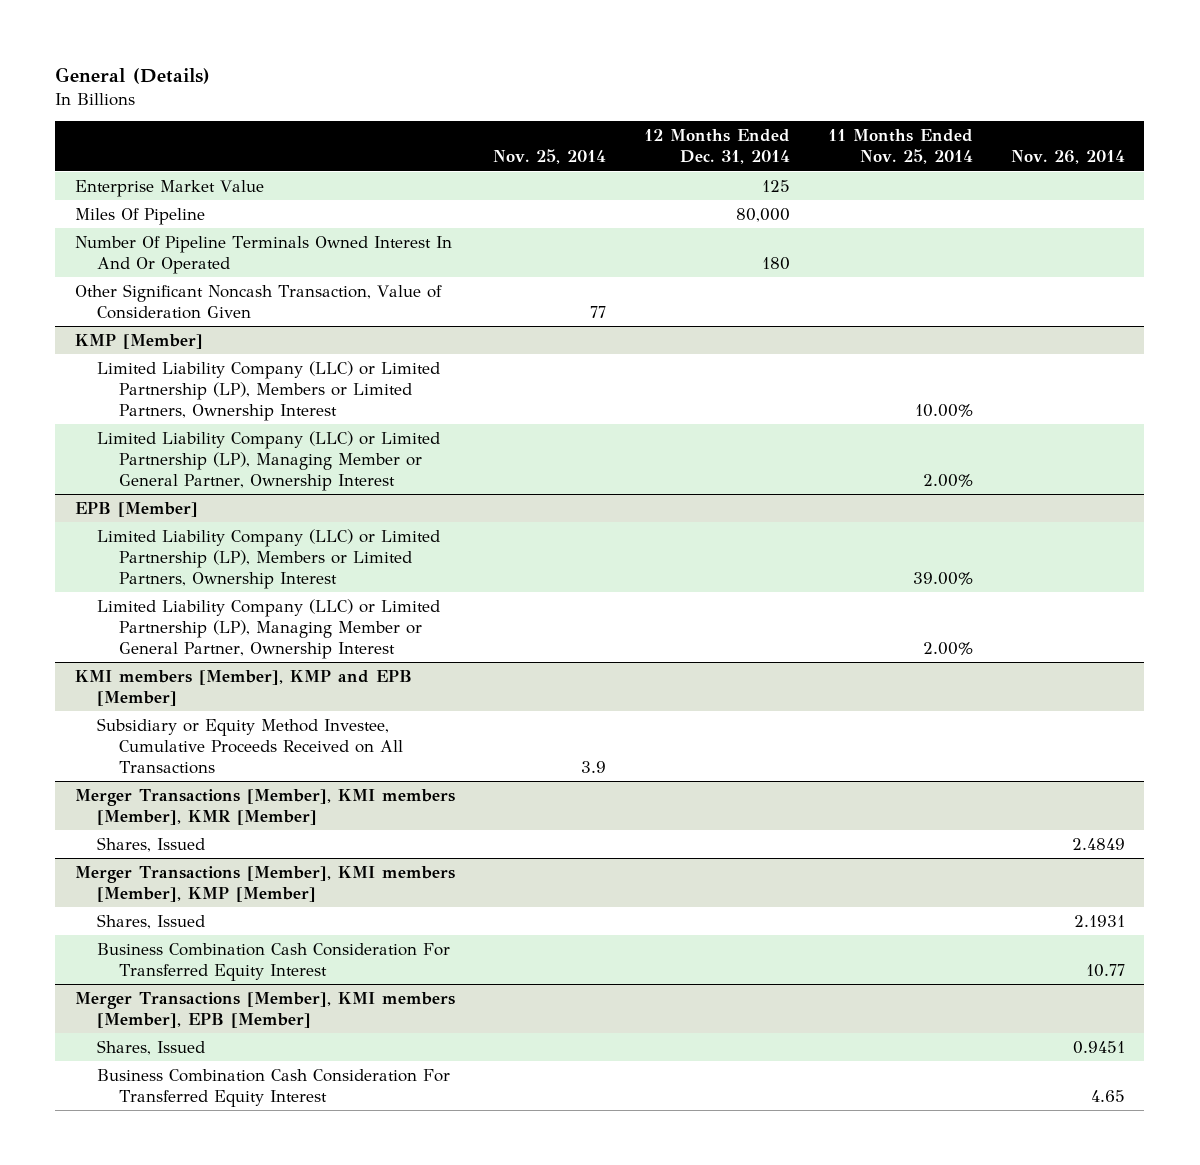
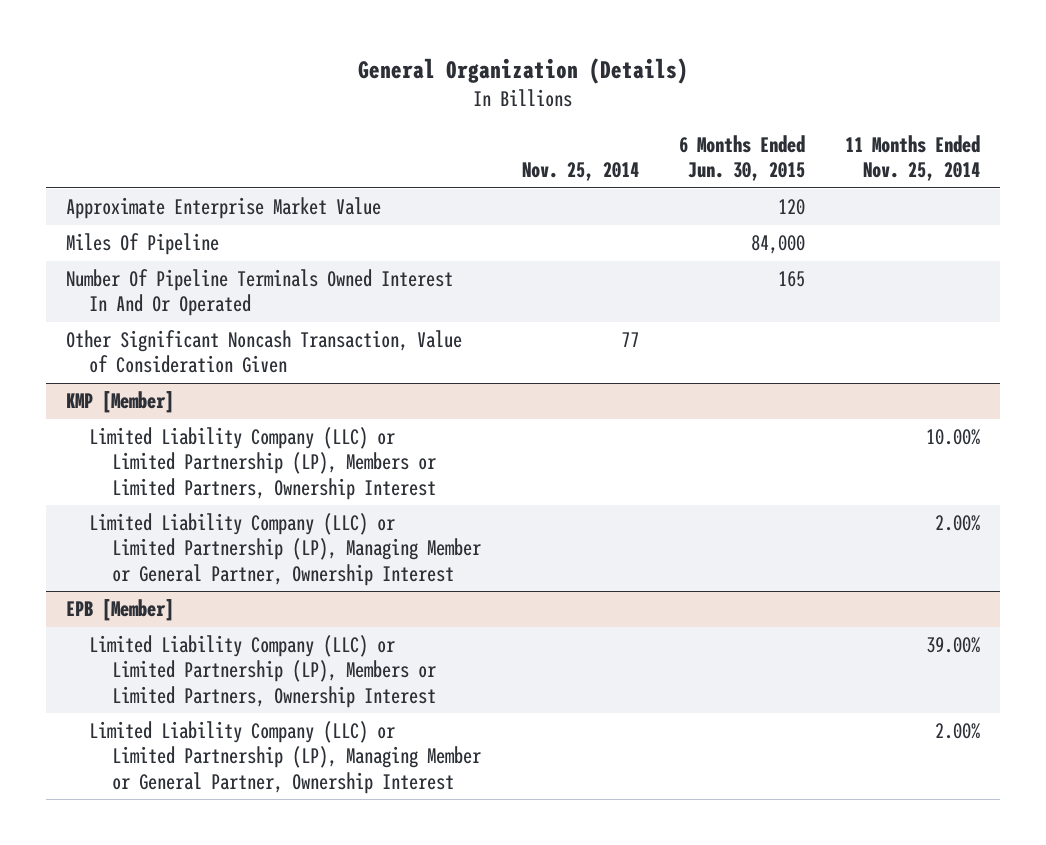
[55,66,211,84] General (Details) -> [357,57,688,84] General Organization (Details)
[643,129,790,165] 12 Months Ended Dec. 31, 2014 -> none
[1011,150,1126,165] Nov. 26, 2014 -> none
none -> [678,134,805,182] 6 Months Ended Jun. 30, 2015
[74,180,264,198] Enterprise Market Value -> [65,197,381,220] Approximate Enterprise Market Value
[74,670,412,706] KMI members [Member], KMP and EPB [Member] -> none
[96,718,404,774] Subsidiary or Equity Method Investee, Cumulative Proceeds Received on All Transactions -> none
[74,789,455,825] Merger Transactions [Member], KMI members [Member], KMR [Member] -> none
[96,837,205,853] Shares, Issued -> none
[74,866,455,902] Merger Transactions [Member], KMI members [Member], KMP [Member] -> none
[96,914,205,930] Shares, Issued -> none
[96,943,450,981] Business Combination Cash Consideration For Transferred Equity Interest -> none
[74,992,455,1028] Merger Transactions [Member], KMI members [Member], EPB [Member] -> none
[96,1040,205,1056] Shares, Issued -> none
[96,1069,450,1107] Business Combination Cash Consideration For Transferred Equity Interest -> none

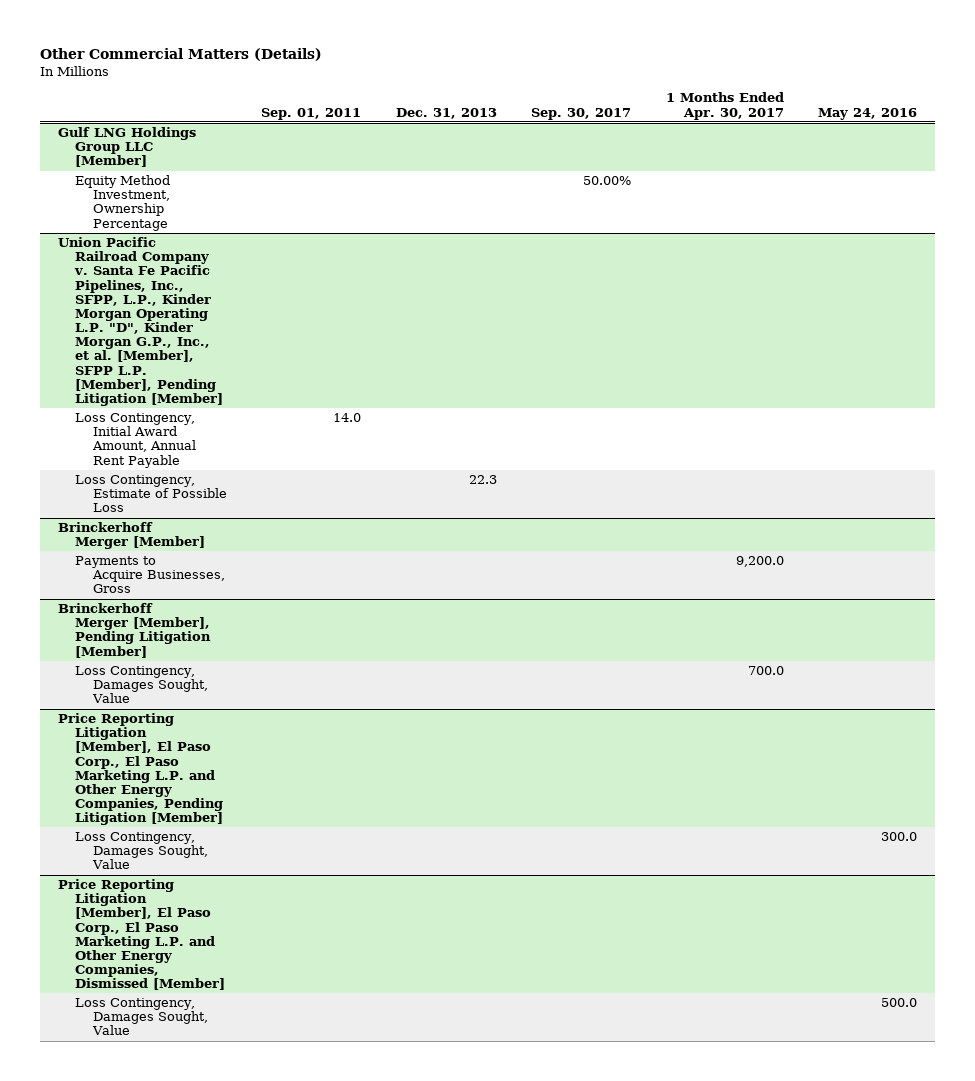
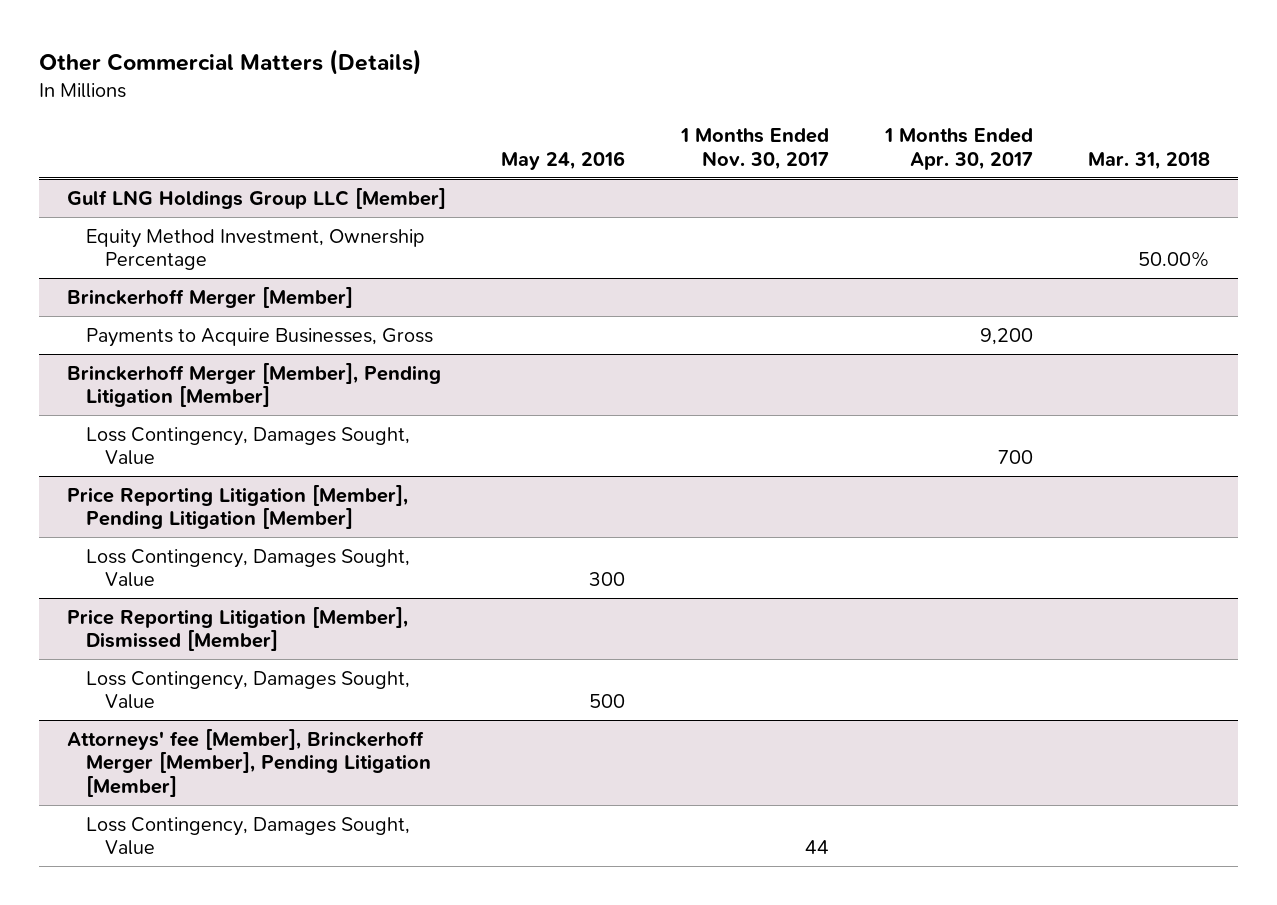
[261,107,362,120] Sep. 01, 2011 -> none
[395,107,497,119] Dec. 31, 2013 -> none
[531,107,632,120] Sep. 30, 2017 -> none
none -> [679,128,829,170] 1 Months Ended Nov. 30, 2017
none -> [1088,151,1211,170] Mar. 31, 2018
[57,237,224,407] Union Pacific Railroad Company v. Santa Fe Pacific Pipelines, Inc., SFPP, L.P., Kinder Morgan Operating L.P. "D", Kinder Morgan G.P., Inc., et al. [Member], SFPP L.P. [Member], Pending Litigation [Member] -> none
[75,413,196,468] Loss Contingency, Initial Award Amount, Annual Rent Payable -> none
[75,475,227,513] Loss Contingency, Estimate of Possible Loss -> none
[735,556,784,568] 9,200.0 -> [979,327,1033,345] 9,200
[747,666,784,676] 700.0 -> [997,450,1033,465] 700
[57,713,224,826] Price Reporting Litigation [Member], El Paso Corp., El Paso Marketing L.P. and Other Energy Companies, Pending Litigation [Member] -> [66,484,408,530] Price Reporting Litigation [Member], Pending Litigation [Member]
[881,832,918,842] 300.0 -> [589,572,626,587] 300
[57,879,226,991] Price Reporting Litigation [Member], El Paso Corp., El Paso Marketing L.P. and Other Energy Companies, Dismissed [Member] -> [66,606,408,652] Price Reporting Litigation [Member], Dismissed [Member]
[881,998,918,1008] 500.0 -> [589,694,626,709] 500
none -> [66,728,432,797] Attorneys' fee [Member], Brinckerhoff Merger [Member], Pending Litigation [Member]
none -> [86,816,411,856] Loss Contingency, Damages Sought, Value

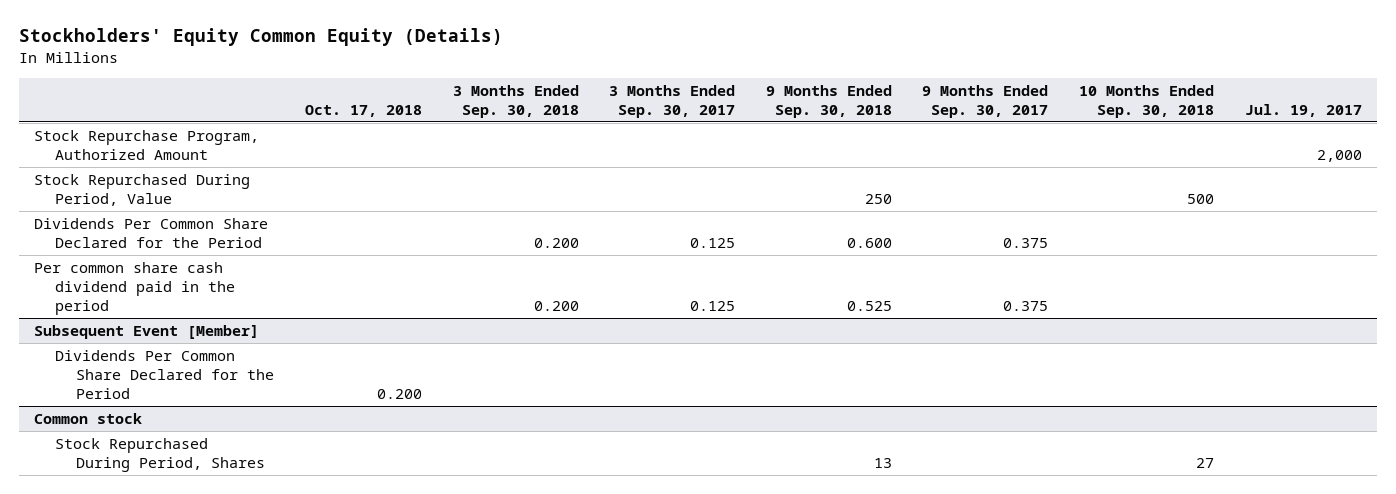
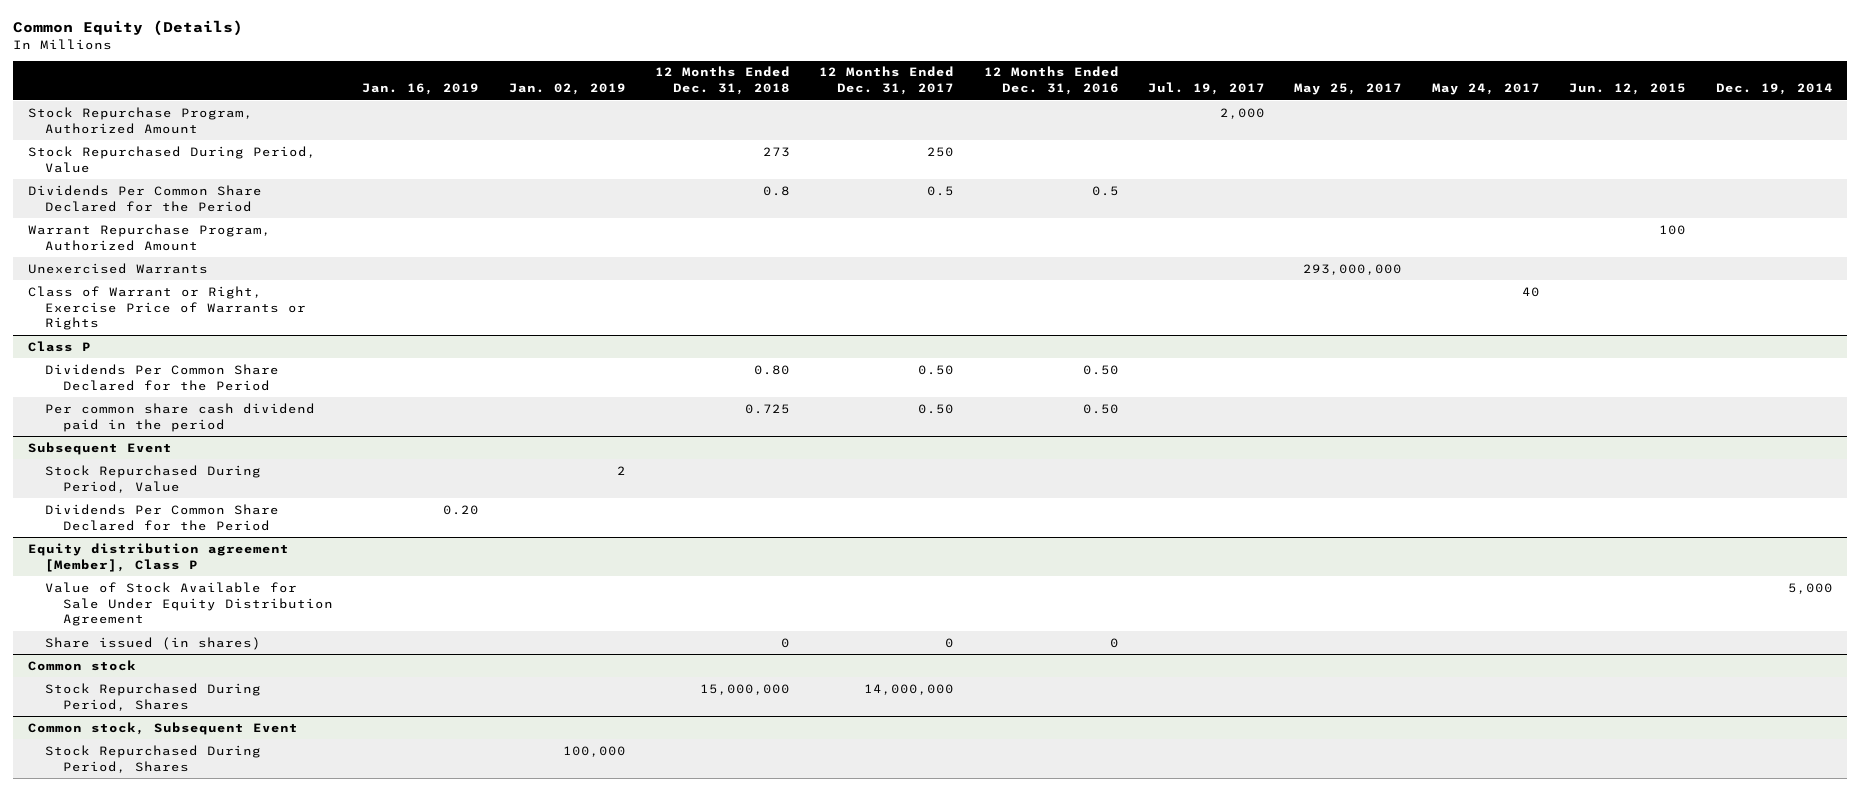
[18,28,503,47] Stockholders' Equity Common Equity (Details) -> [13,20,244,37] Common Equity (Details)
[304,104,422,117] Oct. 17, 2018 -> none
[452,84,579,118] 3 Months Ended Sep. 30, 2018 -> none
[609,84,736,118] 3 Months Ended Sep. 30, 2017 -> none
[765,84,892,118] 9 Months Ended Sep. 30, 2018 -> none
[922,84,1049,118] 9 Months Ended Sep. 30, 2017 -> none
[1079,84,1215,118] 10 Months Ended Sep. 30, 2018 -> none
none -> [362,83,480,96] Jan. 16, 2019
none -> [508,83,626,96] Jan. 02, 2019
none -> [655,66,791,96] 12 Months Ended Dec. 31, 2018
none -> [819,66,955,96] 12 Months Ended Dec. 31, 2017
none -> [983,66,1119,96] 12 Months Ended Dec. 31, 2016
none -> [1294,83,1403,96] May 25, 2017
none -> [1431,83,1540,96] May 24, 2017
none -> [1569,83,1687,96] Jun. 12, 2015
none -> [1715,83,1833,96] Dec. 19, 2014
[33,262,236,315] Per common share cash dividend paid in the period -> none
none -> [27,223,271,251] Warrant Repurchase Program, Authorized Amount
none -> [27,262,208,274] Unexercised Warrants
none -> [27,285,307,331] Class of Warrant or Right, Exercise Price of Warrants or Rights
none -> [27,340,91,352] Class P
none -> [45,363,280,391] Dividends Per Common Share Declared for the Period
none -> [45,402,316,432] Per common share cash dividend paid in the period
[33,325,259,340] Subsequent Event [Member] -> [27,441,172,455] Subsequent Event
none -> [45,464,262,493] Stock Repurchased During Period, Value
none -> [27,542,289,572] Equity distribution agreement [Member], Class P
none -> [45,581,333,627] Value of Stock Available for Sale Under Equity Distribution Agreement
none -> [45,636,262,650] Share issued (in shares)
none -> [27,721,298,735] Common stock, Subsequent Event
none -> [45,744,262,773] Stock Repurchased During Period, Shares

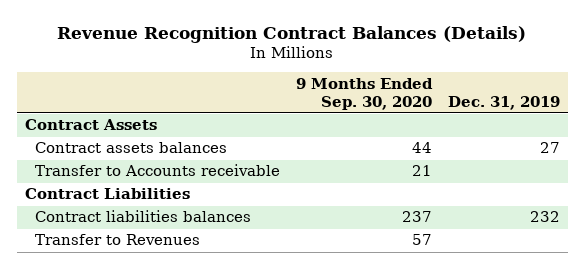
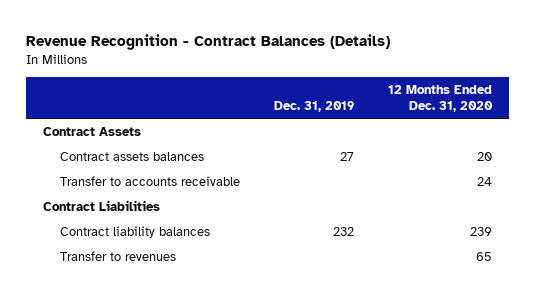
[57,25,527,43] Revenue Recognition Contract Balances (Details) -> [25,34,390,51] Revenue Recognition - Contract Balances (Details)
[295,77,433,110] 9 Months Ended Sep. 30, 2020 -> none
none -> [387,85,493,113] 12 Months Ended Dec. 31, 2020
[34,164,280,177] Transfer to Accounts receivable -> [59,176,240,187] Transfer to accounts receivable
[34,210,251,223] Contract liabilities balances -> [59,226,210,239] Contract liability balances
[34,234,200,246] Transfer to Revenues -> [59,251,176,262] Transfer to revenues

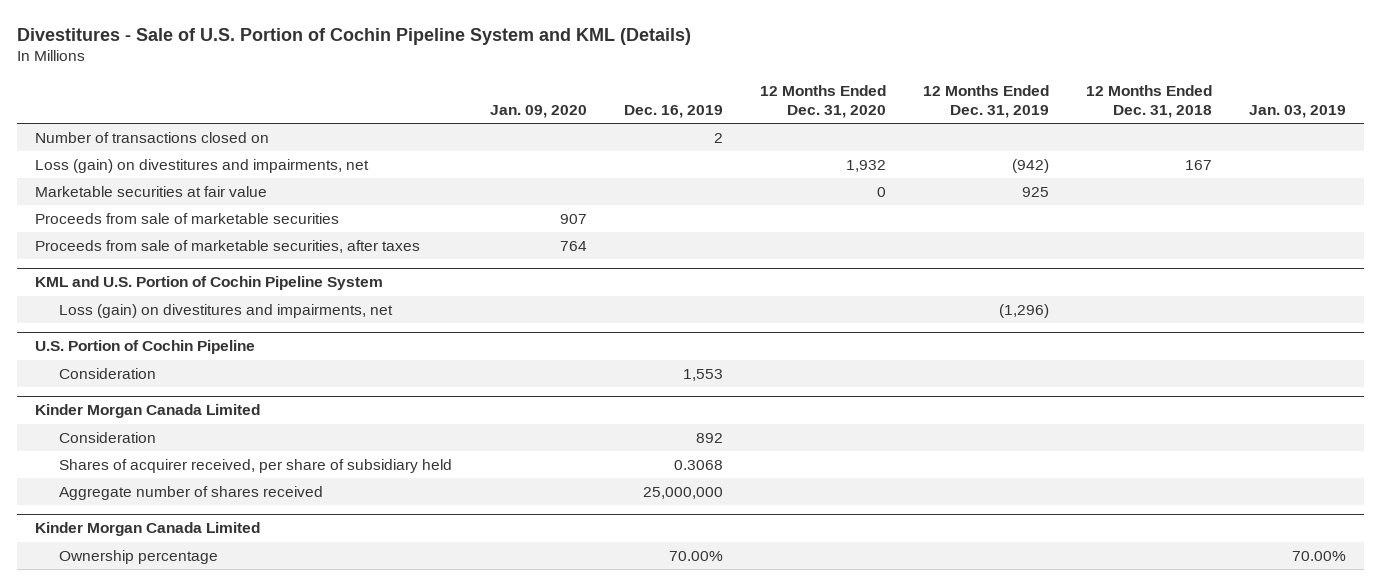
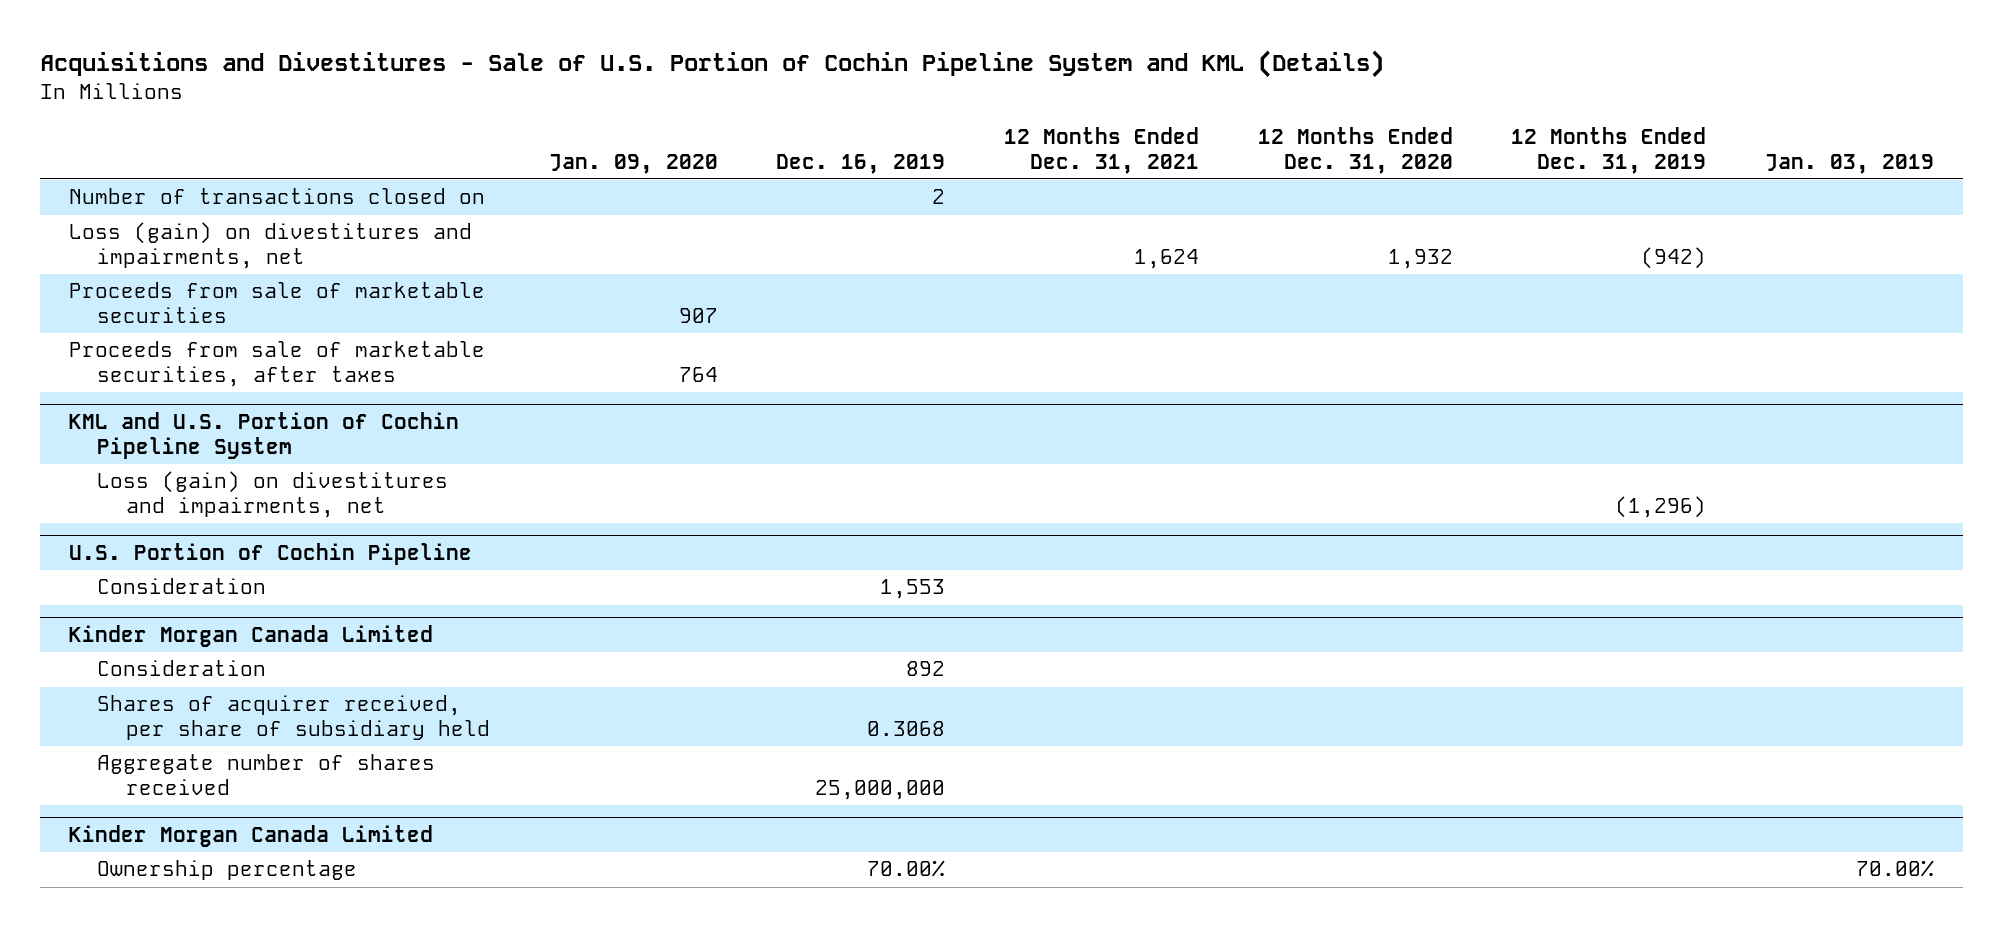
[16,27,691,45] Divestitures - Sale of U.S. Portion of Cochin Pipeline System and KML (Details) -> [39,50,1384,79] Acquisitions and Divestitures - Sale of U.S. Portion of Cochin Pipeline System and KML (Details)
[1085,84,1212,118] 12 Months Ended Dec. 31, 2018 -> none
none -> [1003,126,1199,174] 12 Months Ended Dec. 31, 2021
[35,185,268,197] Marketable securities at fair value -> none

